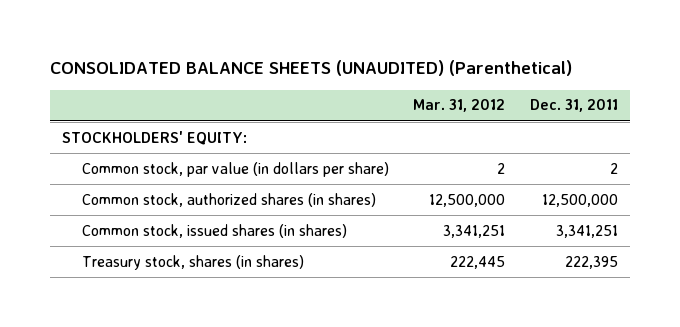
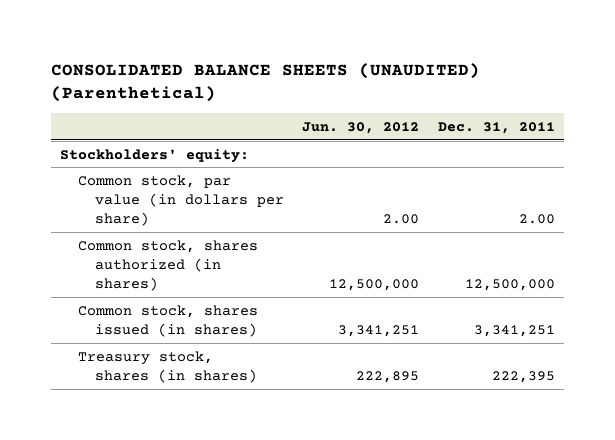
[413,99,506,113] Mar. 31, 2012 -> none
none -> [302,121,420,134] Jun. 30, 2012
[62,130,248,145] STOCKHOLDERS' EQUITY: -> [60,148,250,163] Stockholders' equity:
[609,162,618,174] 2 -> [518,213,555,224] 2.00
[81,192,376,207] Common stock, authorized shares (in shares) -> [77,239,258,291] Common stock, shares authorized (in shares)
[81,223,347,238] Common stock, issued shares (in shares) -> [77,304,258,337] Common stock, shares issued (in shares)

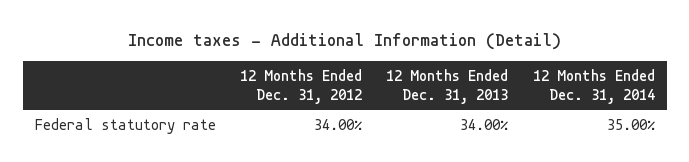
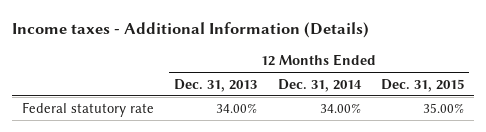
[127,32,561,50] Income taxes - Additional Information (Detail) -> [12,22,370,39] Income taxes - Additional Information (Details)
[239,68,362,104] 12 Months Ended Dec. 31, 2012 -> none
none -> [380,78,464,92] Dec. 31, 2015
[606,118,655,130] 35.00% -> [319,103,361,114] 34.00%

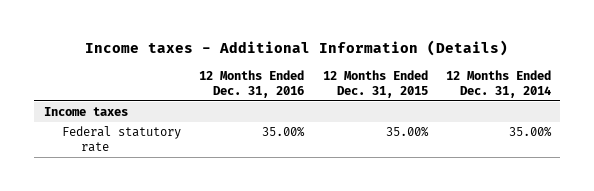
[174,78,258,92] Dec. 31, 2013 -> none
none -> [199,70,305,98] 12 Months Ended Dec. 31, 2016
none -> [43,107,128,117] Income taxes
[319,103,361,114] 34.00% -> [508,126,552,138] 35.00%

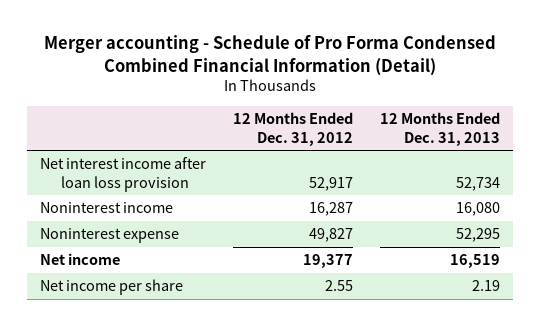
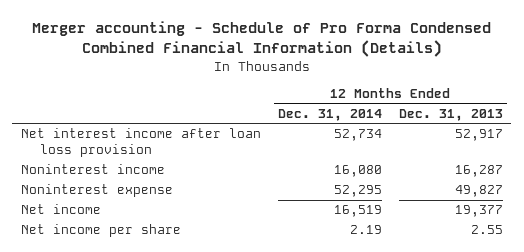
[43,35,496,76] Merger accounting - Schedule of Pro Forma Condensed Combined Financial Information (Detail) -> [31,20,491,58] Merger accounting - Schedule of Pro Forma Condensed Combined Financial Information (Details)
[232,111,353,146] 12 Months Ended Dec. 31, 2012 -> none
none -> [277,109,382,122] Dec. 31, 2014
[455,176,500,191] 52,734 -> [454,129,503,142] 52,917
[455,202,500,217] 16,080 -> [454,165,503,178] 16,287
[455,228,500,243] 52,295 -> [454,185,503,198] 49,827
[449,254,500,269] 16,519 -> [454,205,503,218] 19,377
[471,280,500,292] 2.19 -> [470,225,503,235] 2.55

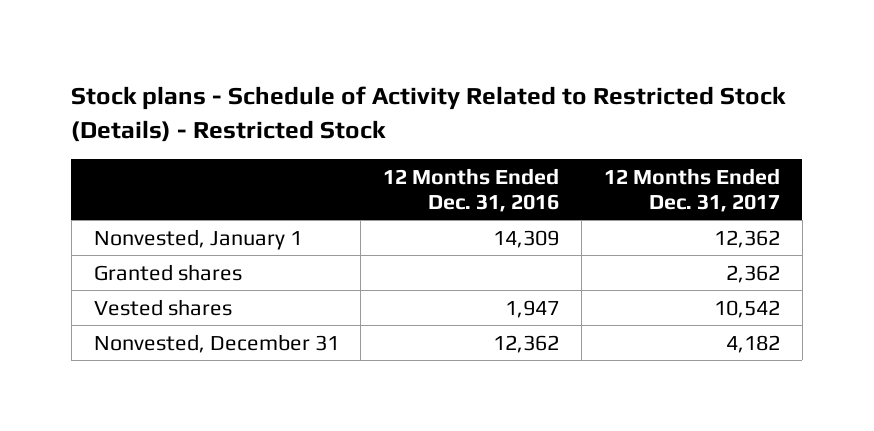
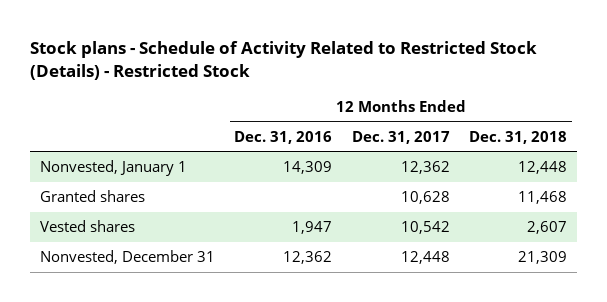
none -> [469,130,568,144] Dec. 31, 2018
[725,264,780,283] 2,362 -> [400,191,450,205] 10,628
[725,334,780,353] 4,182 -> [400,251,450,265] 12,448

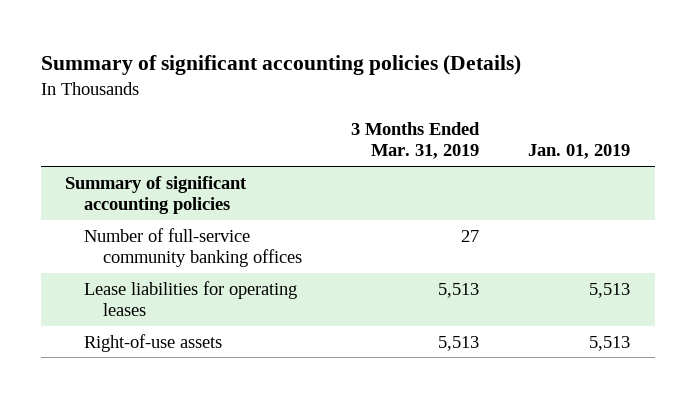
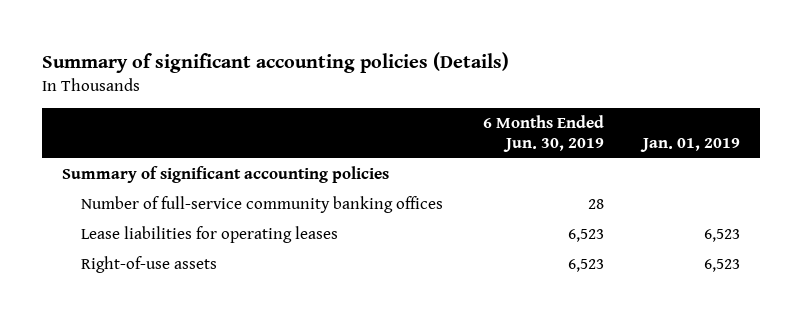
[350,121,480,160] 3 Months Ended Mar. 31, 2019 -> none
none -> [482,114,604,152] 6 Months Ended Jun. 30, 2019
[589,282,631,298] 5,513 -> [703,229,740,243] 6,523
[589,335,631,351] 5,513 -> [703,259,740,273] 6,523

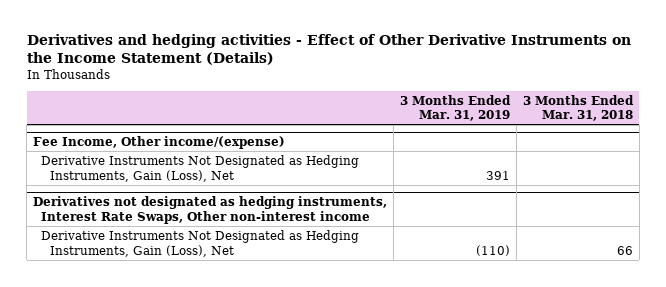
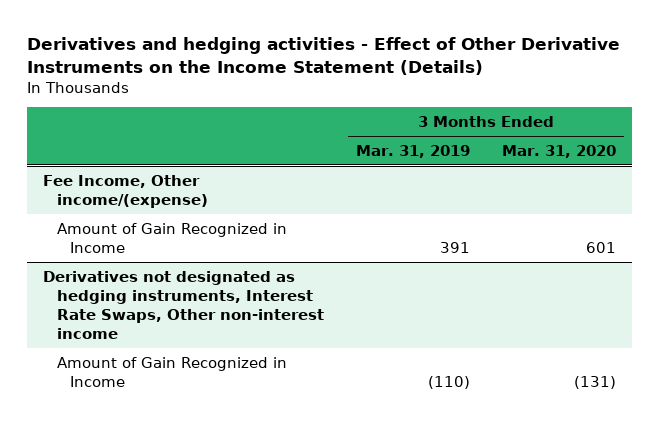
[522,94,634,122] 3 Months Ended Mar. 31, 2018 -> none
none -> [502,144,617,158] Mar. 31, 2020
[41,154,360,182] Derivative Instruments Not Designated as Hedging Instruments, Gain (Loss), Net -> [56,222,287,253] Amount of Gain Recognized in Income
[41,229,360,257] Derivative Instruments Not Designated as Hedging Instruments, Gain (Loss), Net -> [56,356,287,387] Amount of Gain Recognized in Income

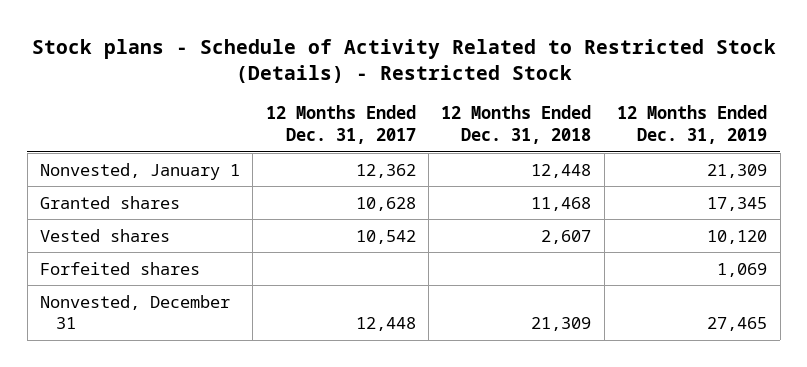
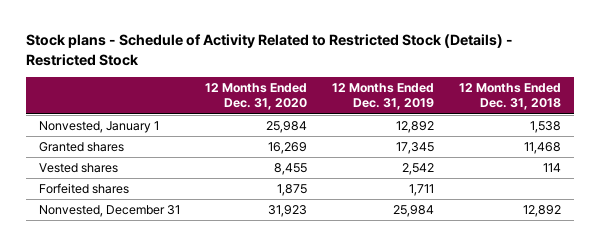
[265,105,416,145] 12 Months Ended Dec. 31, 2017 -> none
none -> [204,83,307,111] 12 Months Ended Dec. 31, 2020
[531,163,592,178] 12,448 -> [530,121,562,134] 1,538
[707,163,768,178] 21,309 -> [396,121,435,134] 12,892
[541,229,592,244] 2,607 -> [543,163,562,173] 114
[707,229,768,244] 10,120 -> [402,163,435,176] 2,542
[717,262,768,277] 1,069 -> [409,184,435,197] 1,711
[531,317,592,332] 21,309 -> [523,205,562,218] 12,892
[707,317,768,332] 27,465 -> [393,205,435,218] 25,984

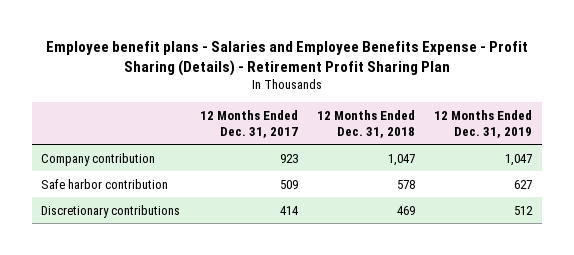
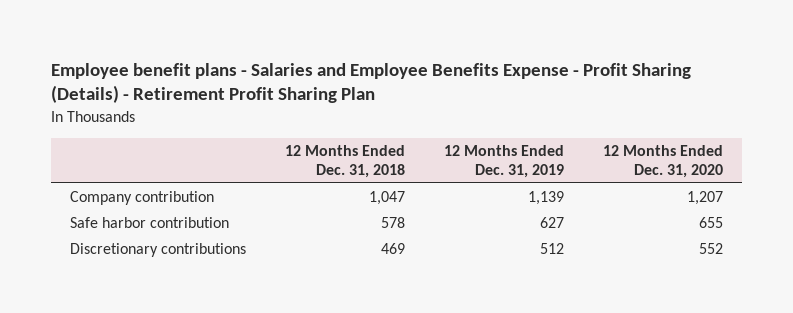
[199,109,298,138] 12 Months Ended Dec. 31, 2017 -> none
none -> [602,145,723,178] 12 Months Ended Dec. 31, 2020
[505,153,533,166] 1,047 -> [528,191,565,206] 1,139

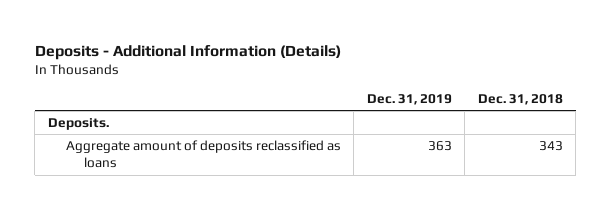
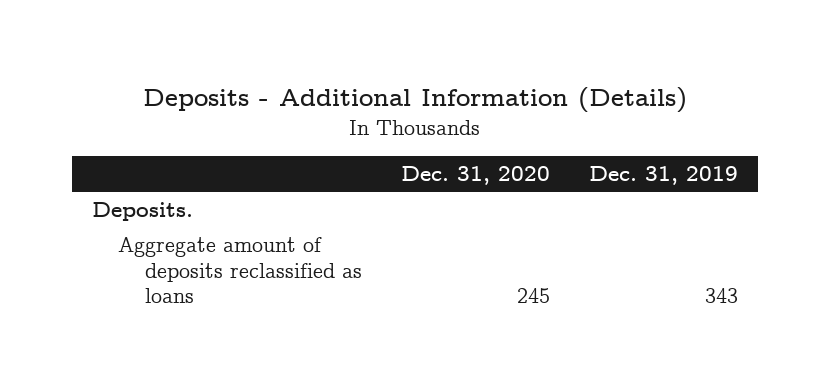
[477,94,563,106] Dec. 31, 2018 -> none
none -> [401,166,551,186] Dec. 31, 2020
[427,141,452,152] 363 -> [705,288,739,304] 343

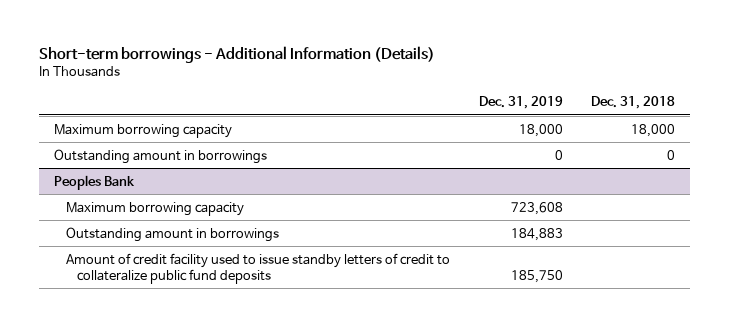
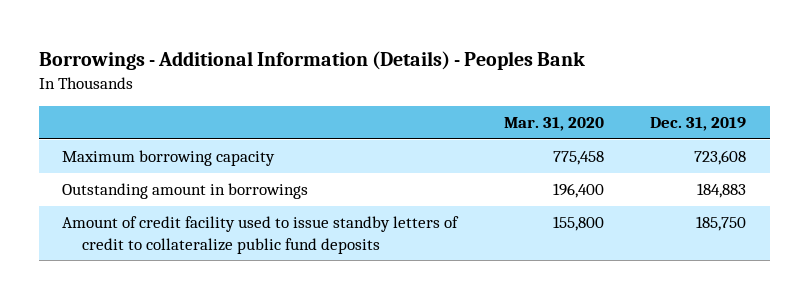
[39,46,436,64] Short-term borrowings - Additional Information (Details) -> [38,50,585,70] Borrowings - Additional Information (Details) - Peoples Bank
[591,96,676,110] Dec. 31, 2018 -> none
none -> [503,117,604,132] Mar. 31, 2020
[53,123,232,138] Maximum borrowing capacity -> none
[53,148,267,164] Outstanding amount in borrowings -> none
[53,174,135,190] Peoples Bank -> none

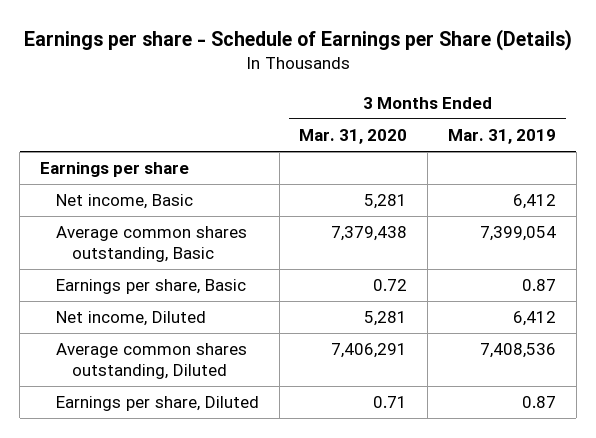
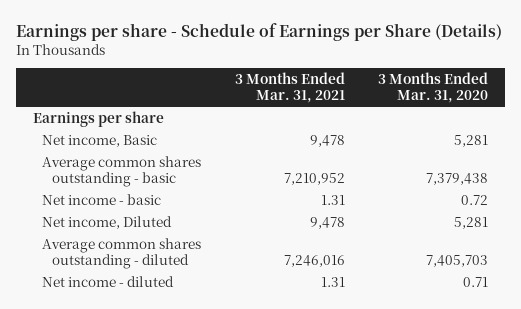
[447,129,556,145] Mar. 31, 2019 -> none
none -> [234,71,345,104] 3 Months Ended Mar. 31, 2021
[55,226,247,263] Average common shares outstanding, Basic -> [42,155,202,188] Average common shares outstanding - basic
[55,279,246,295] Earnings per share, Basic -> [42,193,162,205] Net income - basic
[55,343,247,380] Average common shares outstanding, Diluted -> [42,237,202,270] Average common shares outstanding - diluted
[331,343,408,359] 7,406,291 -> [426,255,489,268] 7,405,703
[55,396,259,412] Earnings per share, Diluted -> [42,275,175,287] Net income - diluted

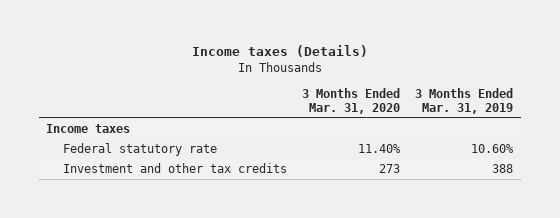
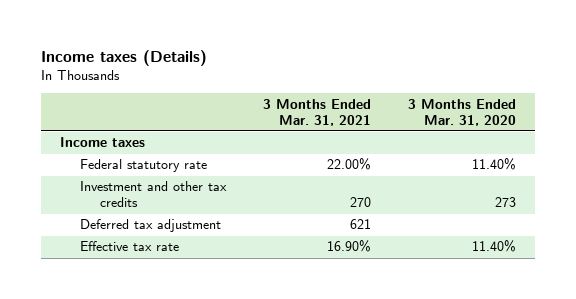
[415,87,514,115] 3 Months Ended Mar. 31, 2019 -> none
none -> [263,98,372,126] 3 Months Ended Mar. 31, 2021
none -> [79,219,221,233] Deferred tax adjustment
none -> [79,241,179,252] Effective tax rate

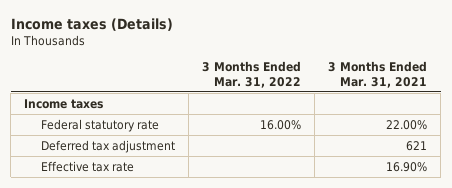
[408,98,517,126] 3 Months Ended Mar. 31, 2020 -> none
none -> [201,60,301,88] 3 Months Ended Mar. 31, 2022
[79,181,227,208] Investment and other tax credits -> none

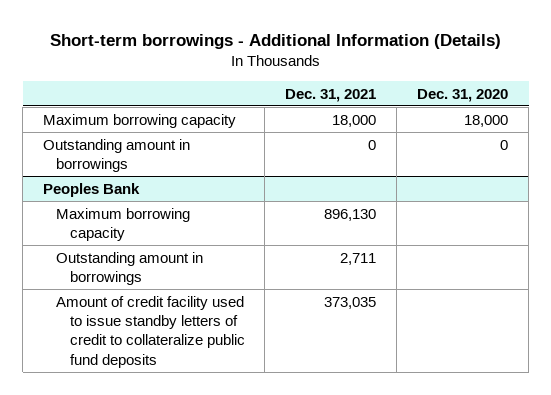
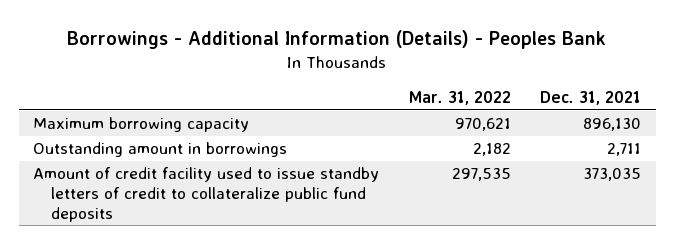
[49,33,501,49] Short-term borrowings - Additional Information (Details) -> [67,30,607,50] Borrowings - Additional Information (Details) - Peoples Bank
[417,88,509,102] Dec. 31, 2020 -> none
none -> [408,91,511,106] Mar. 31, 2022
[43,113,237,128] Maximum borrowing capacity -> none
[43,138,191,172] Outstanding amount in borrowings -> none
[43,182,141,197] Peoples Bank -> none

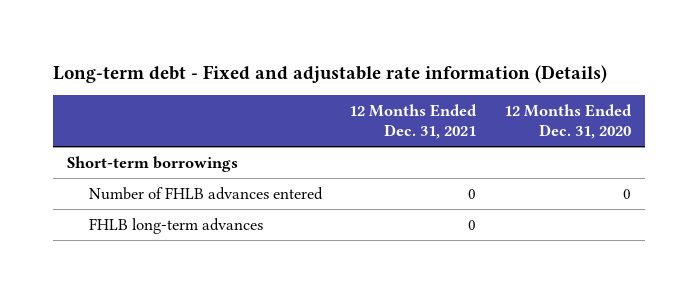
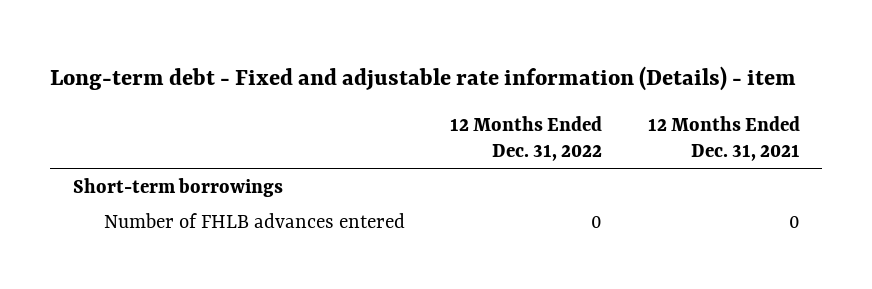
[52,64,607,83] Long-term debt - Fixed and adjustable rate information (Details) -> [50,65,797,91] Long-term debt - Fixed and adjustable rate information (Details) - item
[503,103,632,140] 12 Months Ended Dec. 31, 2020 -> none
none -> [450,115,603,162] 12 Months Ended Dec. 31, 2022
[88,217,263,234] FHLB long-term advances -> none

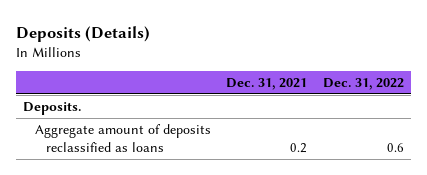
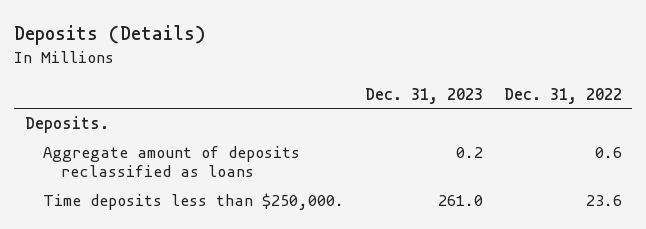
[226,78,308,91] Dec. 31, 2021 -> none
none -> [364,87,483,104] Dec. 31, 2023
none -> [42,193,344,211] Time deposits less than $250,000.

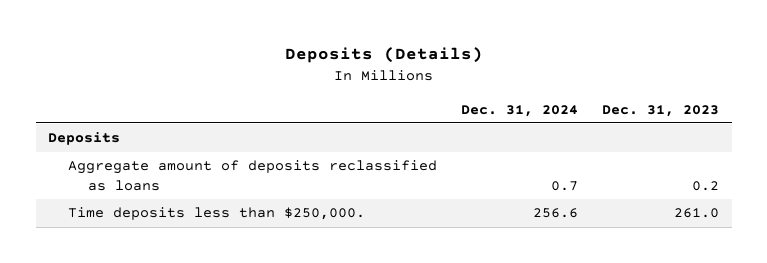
[503,87,622,104] Dec. 31, 2022 -> none
none -> [461,104,579,117] Dec. 31, 2024
[24,116,109,134] Deposits. -> [47,132,120,146] Deposits

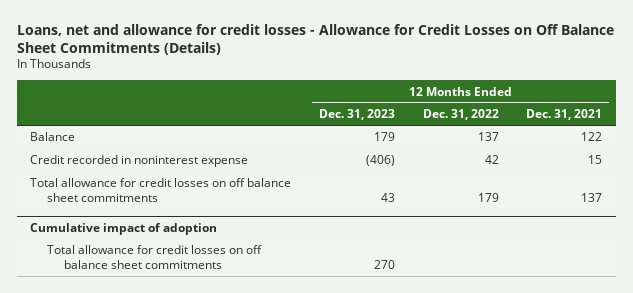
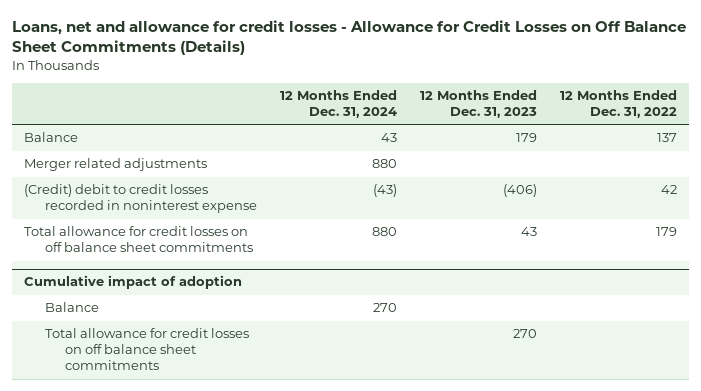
[526,109,603,121] Dec. 31, 2021 -> none
none -> [279,90,397,119] 12 Months Ended Dec. 31, 2024
none -> [24,158,208,172] Merger related adjustments
[30,155,249,168] Credit recorded in noninterest expense -> [24,184,257,214] (Credit) debit to credit losses recorded in noninterest expense
none -> [44,302,99,313] Balance

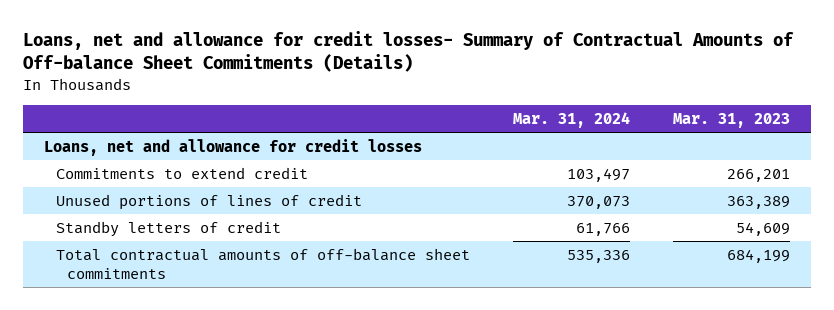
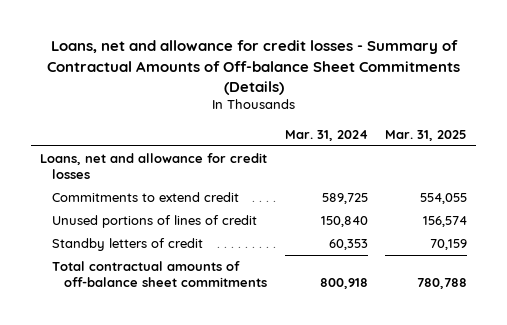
[22,31,794,73] Loans, net and allowance for credit losses- Summary of Contractual Amounts of Off-balance Sheet Commitments (Details) -> [46,40,460,95] Loans, net and allowance for credit losses - Summary of Contractual Amounts of Off-balance Sheet Commitments (Details)
[672,112,790,128] Mar. 31, 2023 -> none
none -> [385,129,468,141] Mar. 31, 2025
[566,167,630,182] 103,497 -> [321,193,368,205] 589,725
[566,195,630,209] 370,073 -> [320,216,368,228] 150,840
[575,222,630,236] 61,766 -> [328,239,368,251] 60,353
[566,249,630,263] 535,336 -> [319,278,368,290] 800,918

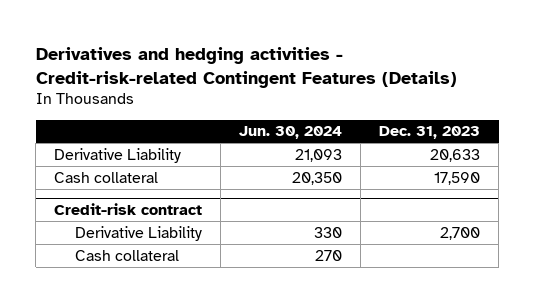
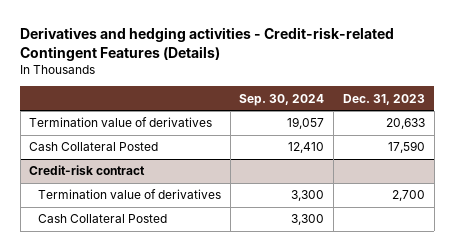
[239,126,343,140] Jun. 30, 2024 -> none
none -> [239,93,325,106] Sep. 30, 2024
[54,147,182,163] Derivative Liability -> [29,117,213,128] Termination value of derivatives
[54,171,159,183] Cash collateral -> [29,142,159,152] Cash Collateral Posted
[75,225,203,241] Derivative Liability -> [37,189,221,200] Termination value of derivatives
[75,249,180,261] Cash collateral -> [37,214,167,224] Cash Collateral Posted

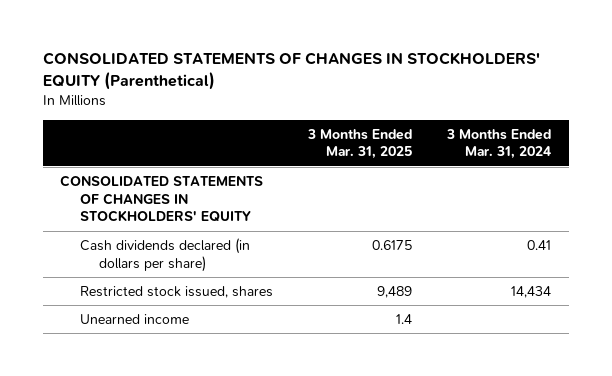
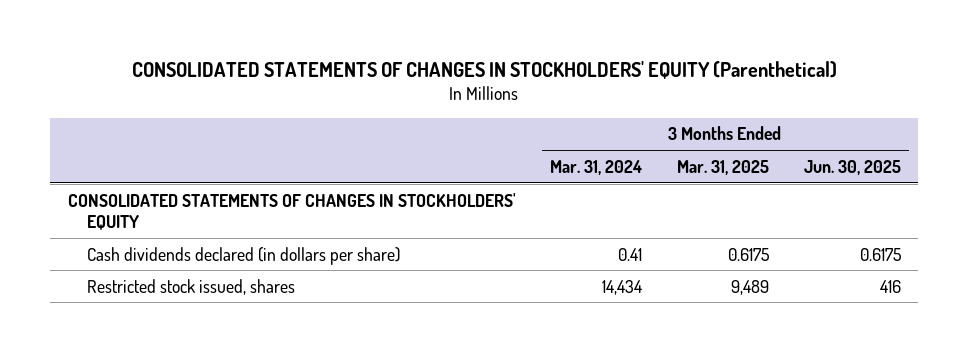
none -> [803,159,901,175] Jun. 30, 2025
[79,314,189,325] Unearned income -> none

